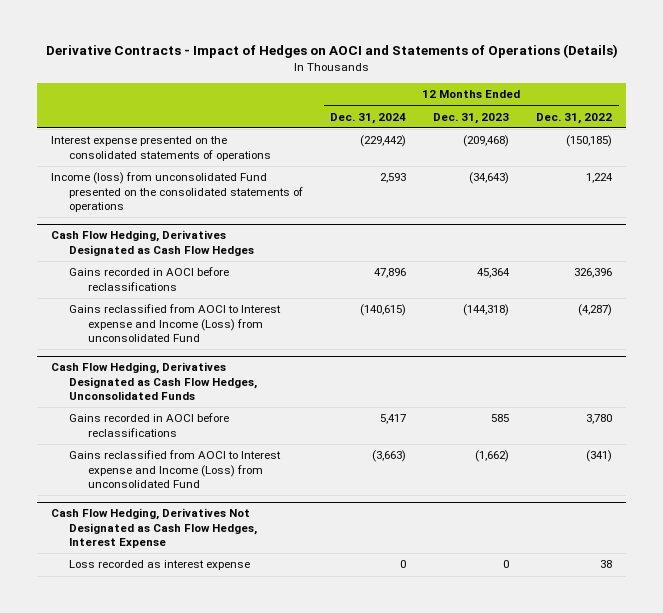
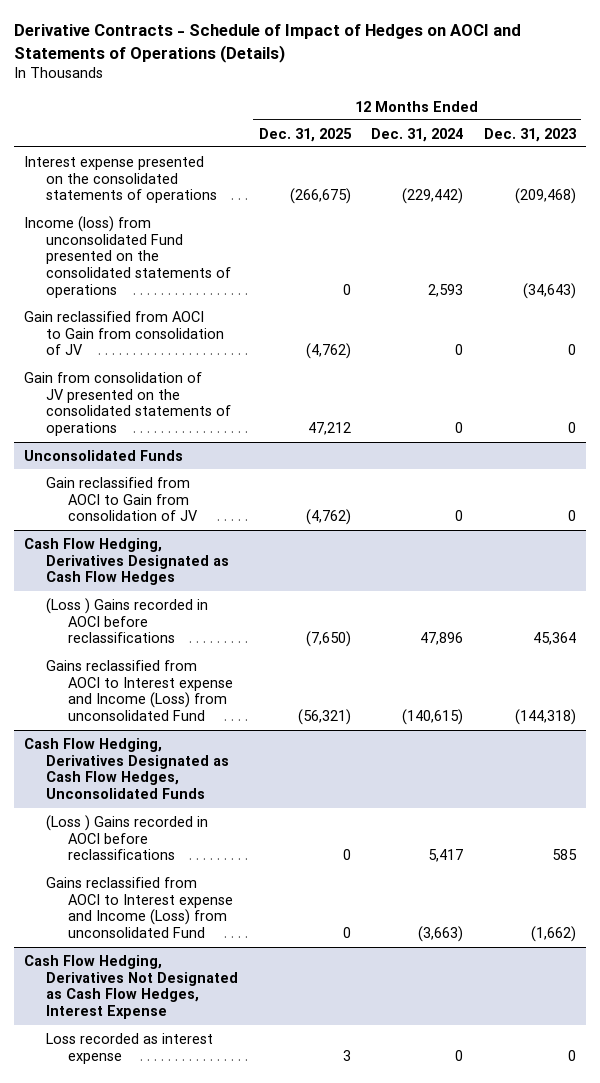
[45,44,618,59] Derivative Contracts - Impact of Hedges on AOCI and Statements of Operations (Details) -> [13,24,521,63] Derivative Contracts - Schedule of Impact of Hedges on AOCI and Statements of Operations (Details)
[536,112,613,124] Dec. 31, 2022 -> none
none -> [258,127,352,142] Dec. 31, 2025
none -> [24,310,224,356] Gain reclassified from AOCI to Gain from consolidation of JV
none -> [24,371,231,437] Gain from consolidation of JV presented on the consolidated statements of operations
none -> [24,449,184,461] Unconsolidated Funds
none -> [45,476,198,522] Gain reclassified from AOCI to Gain from consolidation of JV
[69,267,230,291] Gains recorded in AOCI before reclassifications -> [45,597,208,644] (Loss ) Gains recorded in AOCI before reclassifications
[69,413,230,437] Gains recorded in AOCI before reclassifications -> [45,814,208,861] (Loss ) Gains recorded in AOCI before reclassifications

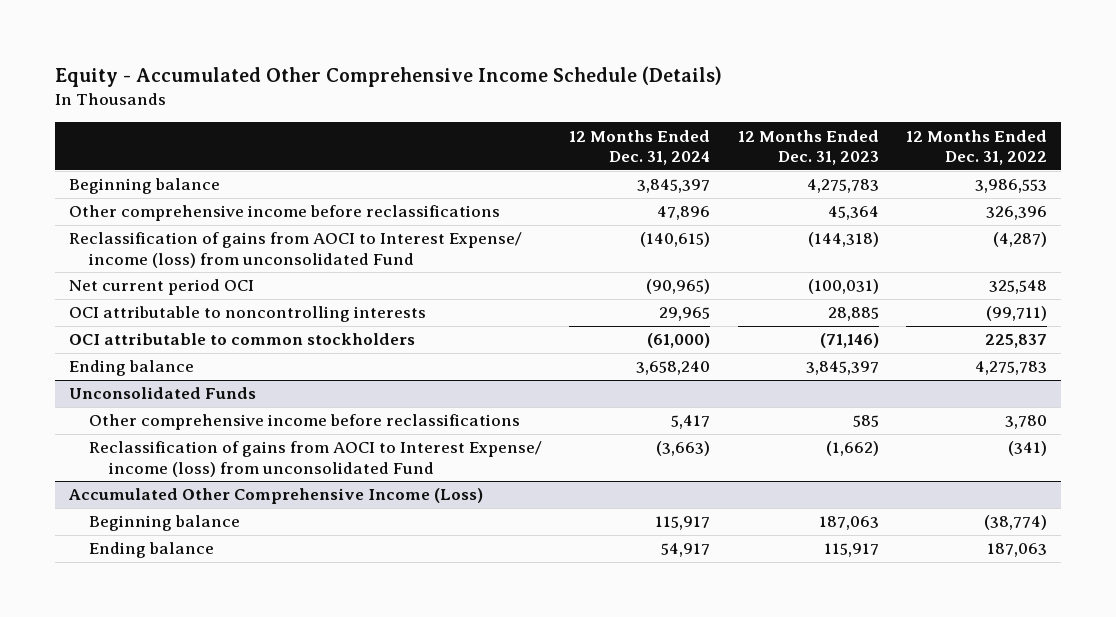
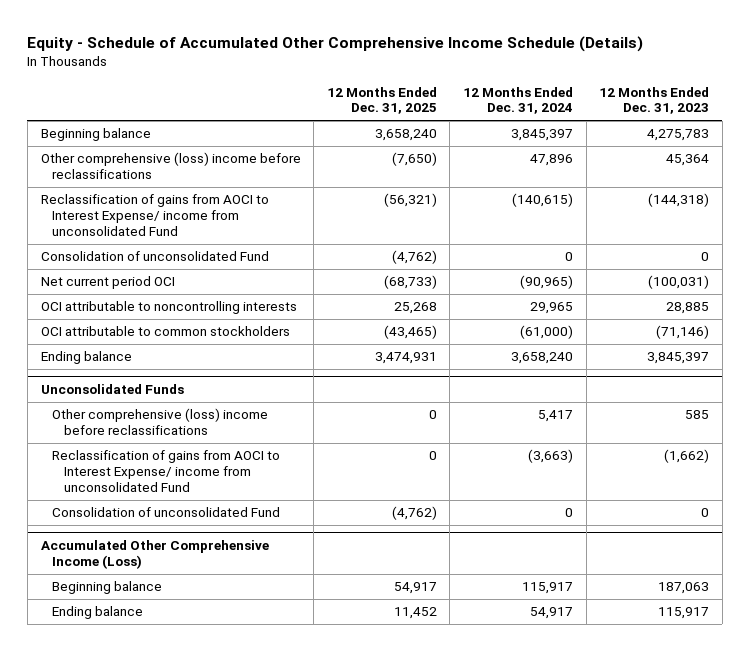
[55,66,723,88] Equity - Accumulated Other Comprehensive Income Schedule (Details) -> [27,36,644,53] Equity - Schedule of Accumulated Other Comprehensive Income Schedule (Details)
[905,129,1047,166] 12 Months Ended Dec. 31, 2022 -> none
none -> [326,86,437,115] 12 Months Ended Dec. 31, 2025
[69,205,501,222] Other comprehensive income before reclassifications -> [40,152,301,180] Other comprehensive (loss) income before reclassifications
[69,232,523,268] Reclassification of gains from AOCI to Interest Expense/ income (loss) from unconsolidated Fund -> [40,194,269,236] Reclassification of gains from AOCI to Interest Expense/ income from unconsolidated Fund
none -> [40,251,269,262] Consolidation of unconsolidated Fund
[89,414,521,431] Other comprehensive income before reclassifications -> [52,408,269,436] Other comprehensive (loss) income before reclassifications
[89,441,543,477] Reclassification of gains from AOCI to Interest Expense/ income (loss) from unconsolidated Fund -> [52,450,281,492] Reclassification of gains from AOCI to Interest Expense/ income from unconsolidated Fund
none -> [52,507,281,518] Consolidation of unconsolidated Fund

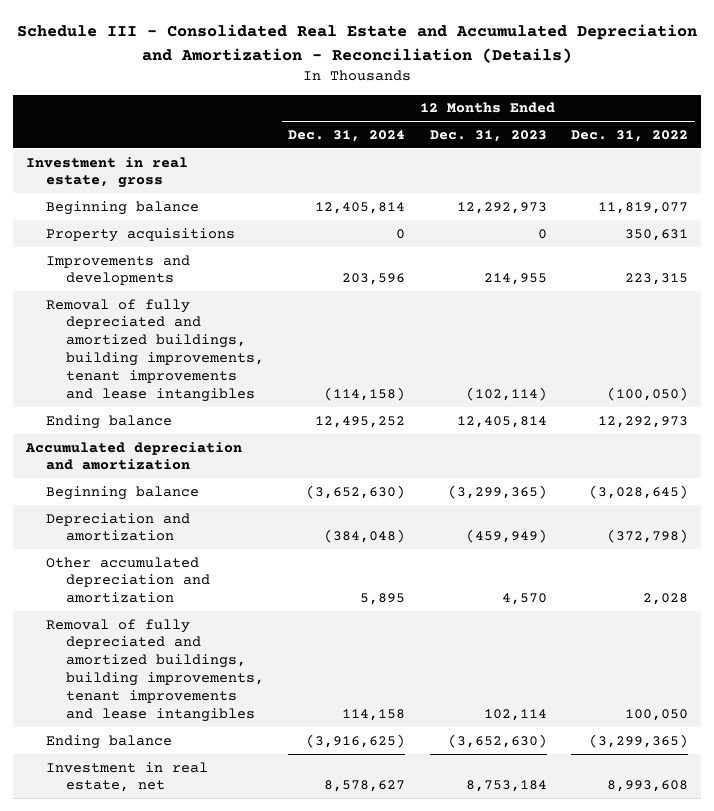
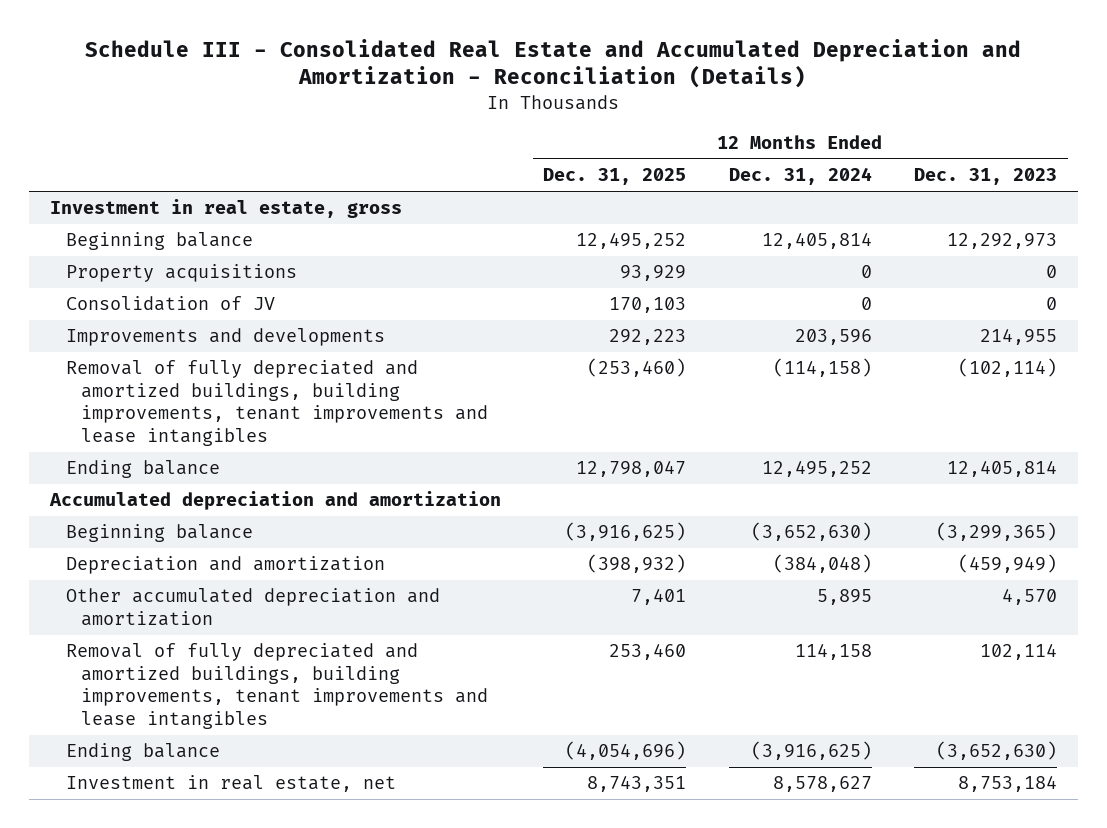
[571,129,689,142] Dec. 31, 2022 -> none
none -> [543,168,687,186] Dec. 31, 2025
none -> [65,296,275,312] Consolidation of JV

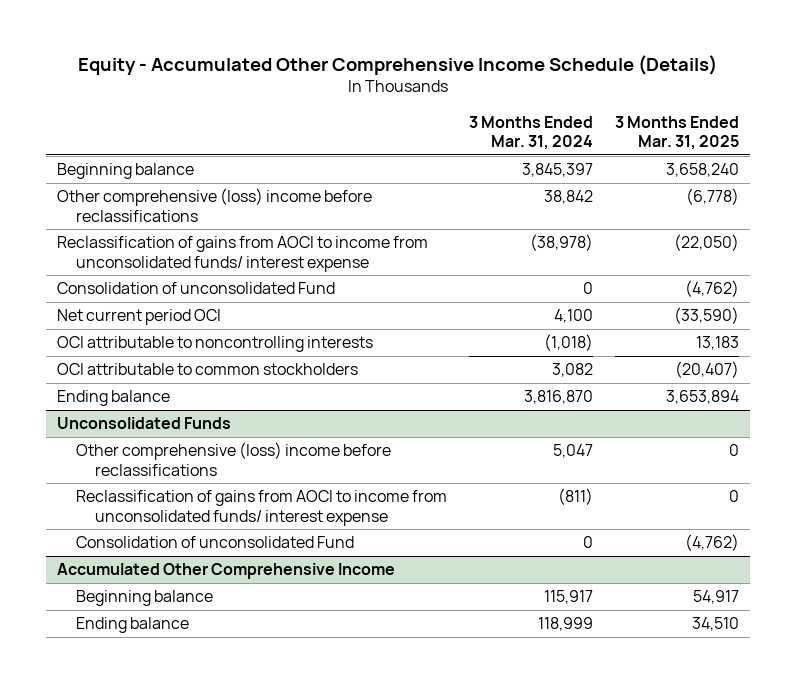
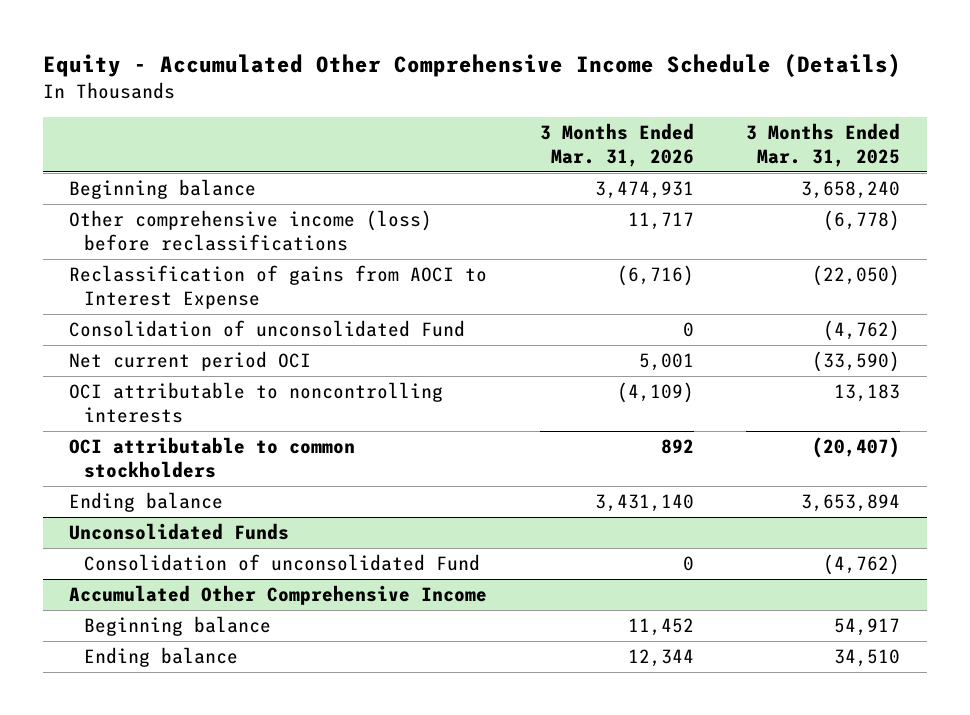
[468,115,593,150] 3 Months Ended Mar. 31, 2024 -> none
none -> [539,123,694,167] 3 Months Ended Mar. 31, 2026
[56,188,372,222] Other comprehensive (loss) income before reclassifications -> [69,210,433,251] Other comprehensive income (loss) before reclassifications
[56,236,428,272] Reclassification of gains from AOCI to income from unconsolidated funds/ interest expense -> [69,265,488,309] Reclassification of gains from AOCI to Interest Expense
[75,442,391,476] Other comprehensive (loss) income before reclassifications -> none
[75,490,447,526] Reclassification of gains from AOCI to income from unconsolidated funds/ interest expense -> none

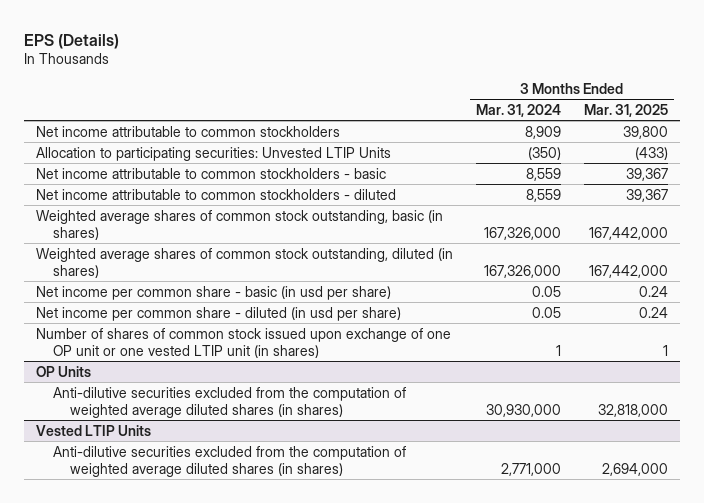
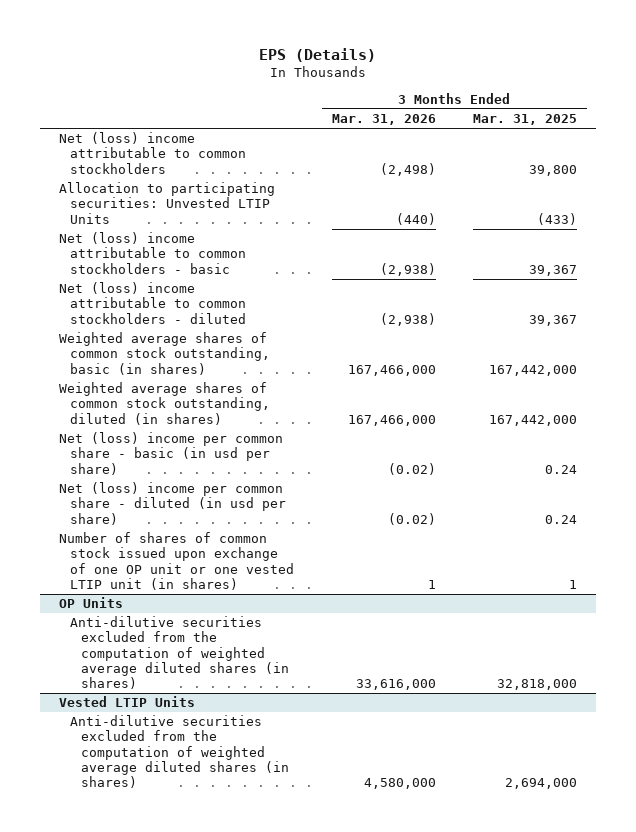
[476,103,562,117] Mar. 31, 2024 -> none
none -> [331,114,436,126] Mar. 31, 2026
[35,125,340,137] Net income attributable to common stockholders -> [58,132,246,174] Net (loss) income attributable to common stockholders
[35,167,386,179] Net income attributable to common stockholders - basic -> [58,232,246,274] Net (loss) income attributable to common stockholders - basic
[35,188,396,200] Net income attributable to common stockholders - diluted -> [58,282,246,324] Net (loss) income attributable to common stockholders - diluted
[35,285,391,300] Net income per common share - basic (in usd per share) -> [58,432,283,475] Net (loss) income per common share - basic (in usd per share)
[35,306,401,321] Net income per common share - diluted (in usd per share) -> [58,482,286,525] Net (loss) income per common share - diluted (in usd per share)

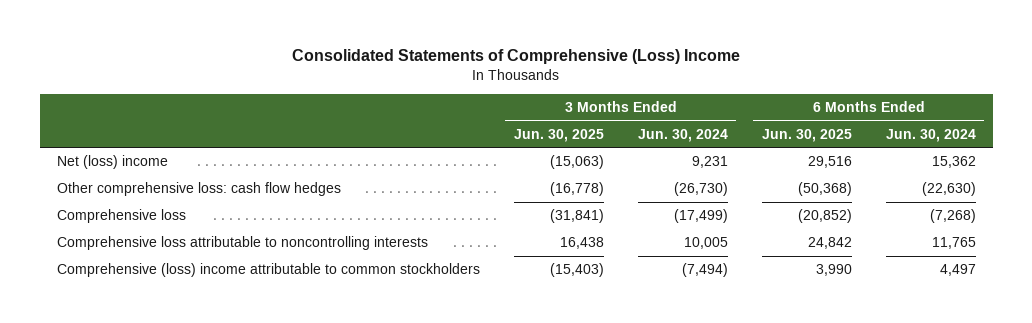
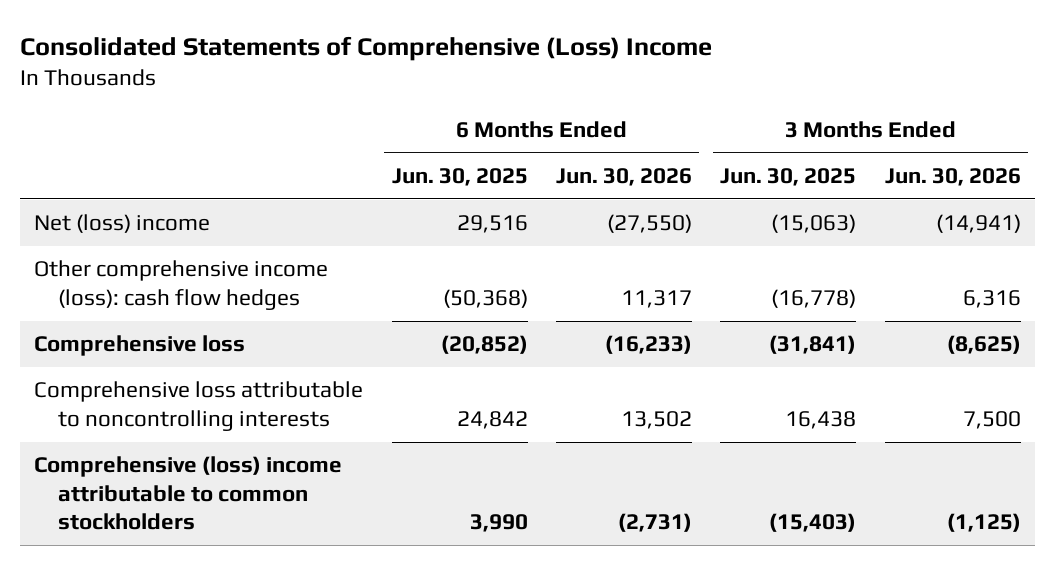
[637,128,728,142] Jun. 30, 2024 -> none
[885,128,976,142] Jun. 30, 2024 -> none
none -> [556,168,693,187] Jun. 30, 2026
none -> [884,168,1021,187] Jun. 30, 2026
[56,182,341,197] Other comprehensive loss: cash flow hedges -> [34,260,329,310] Other comprehensive income (loss): cash flow hedges

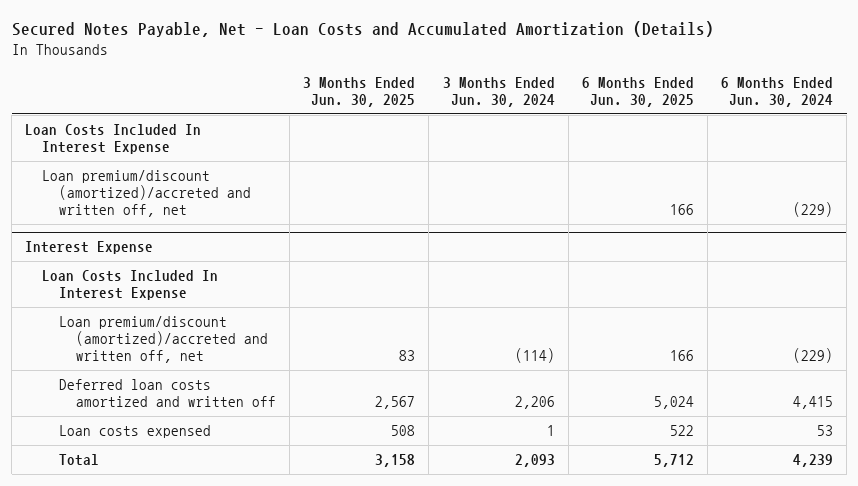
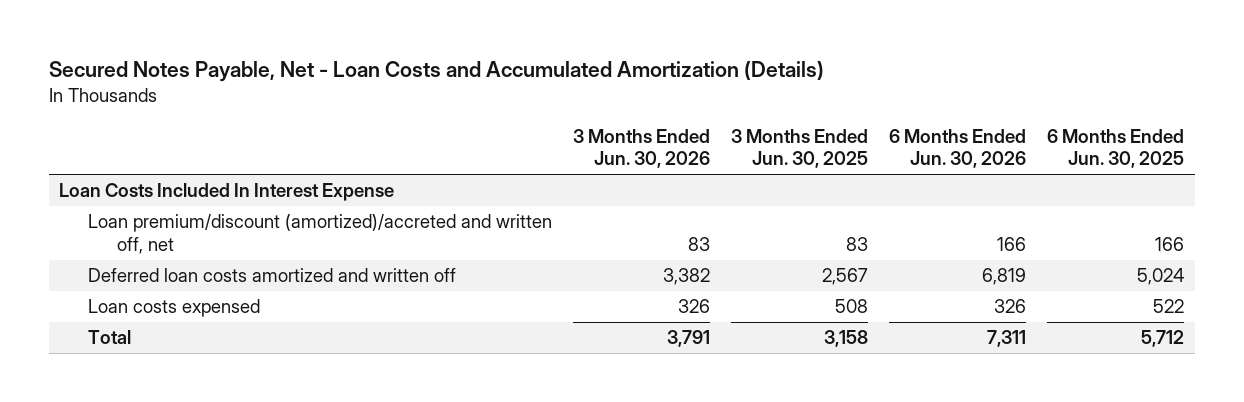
[442,76,555,108] 3 Months Ended Jun. 30, 2024 -> none
[721,76,834,108] 6 Months Ended Jun. 30, 2024 -> none
none -> [573,128,711,169] 3 Months Ended Jun. 30, 2026
none -> [889,128,1027,169] 6 Months Ended Jun. 30, 2026
[42,169,252,218] Loan premium/discount (amortized)/accreted and written off, net -> none
[25,241,154,255] Interest Expense -> none
[42,269,219,301] Loan Costs Included In Interest Expense -> none

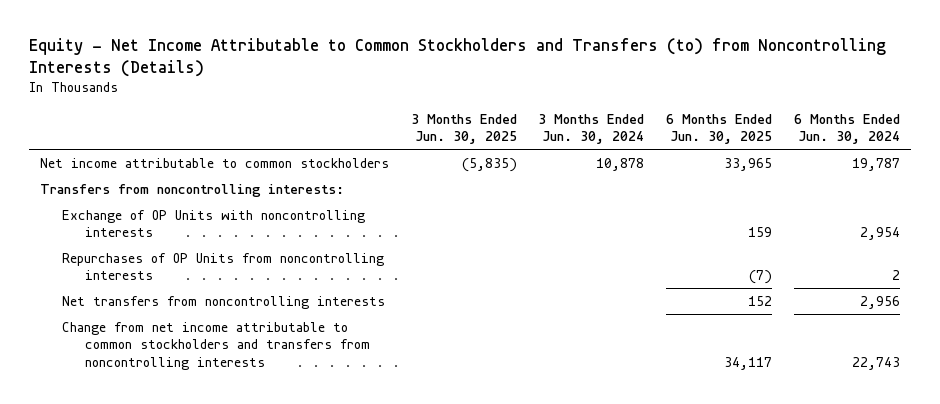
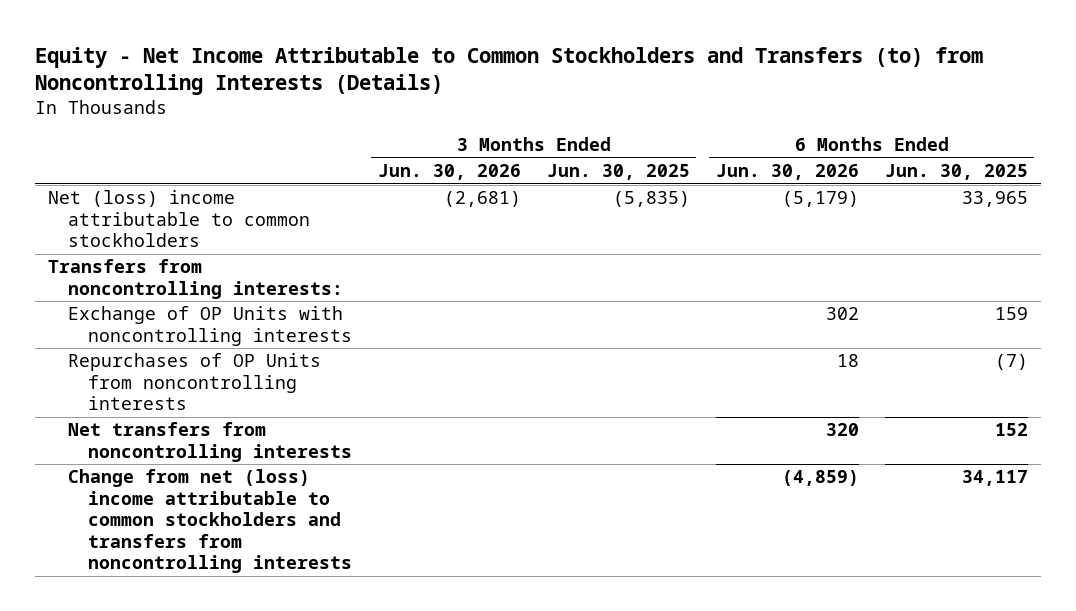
[538,113,645,145] 3 Months Ended Jun. 30, 2024 -> none
[794,113,901,145] 6 Months Ended Jun. 30, 2024 -> none
none -> [377,164,521,181] Jun. 30, 2026
none -> [715,164,859,181] Jun. 30, 2026
[39,157,389,168] Net income attributable to common stockholders -> [48,190,310,248] Net (loss) income attributable to common stockholders
[62,321,370,370] Change from net income attributable to common stockholders and transfers from noncontrolling interests -> [67,469,352,574] Change from net (loss) income attributable to common stockholders and transfers from noncontrolling interests

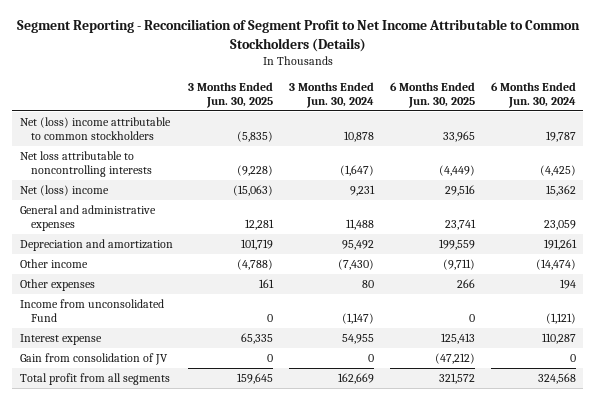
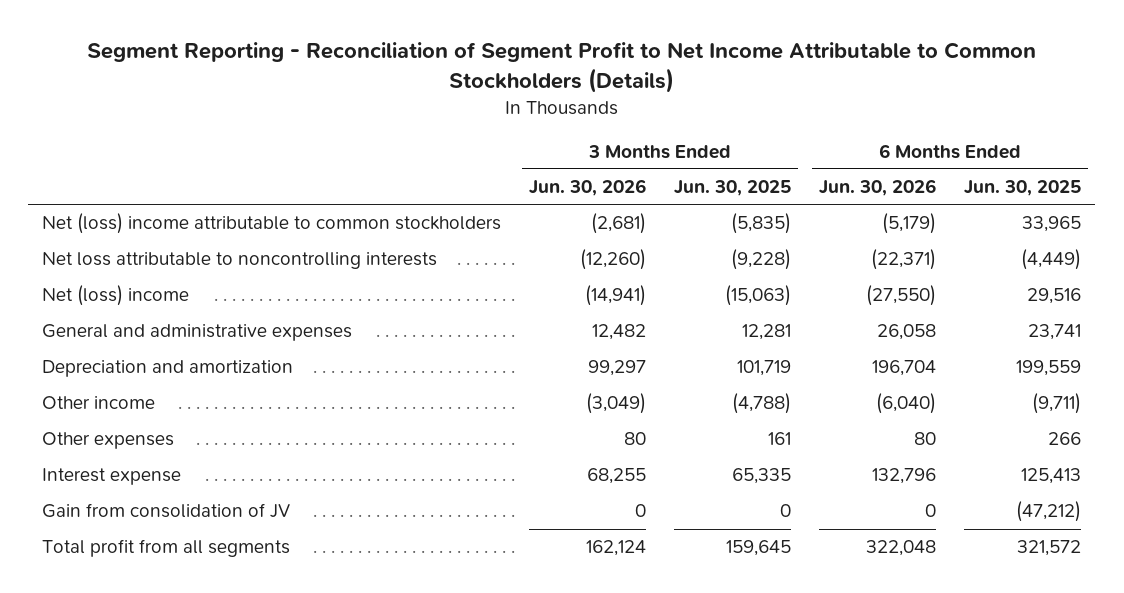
[289,81,375,108] 3 Months Ended Jun. 30, 2024 -> none
[490,81,576,108] 6 Months Ended Jun. 30, 2024 -> none
none -> [529,179,647,197] Jun. 30, 2026
none -> [819,179,937,197] Jun. 30, 2026
[19,299,164,323] Income from unconsolidated Fund -> none

